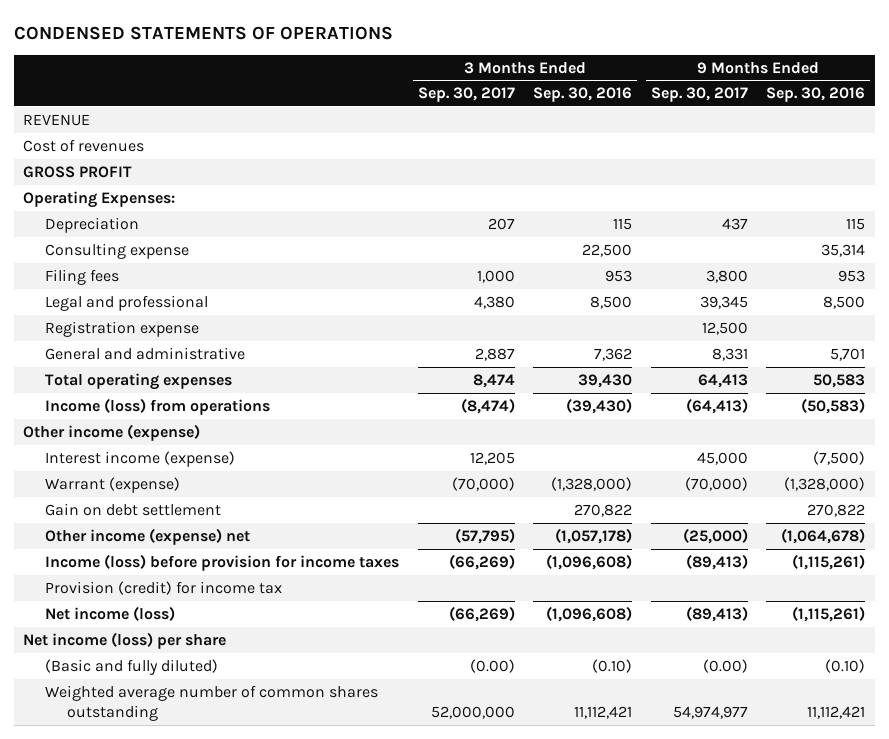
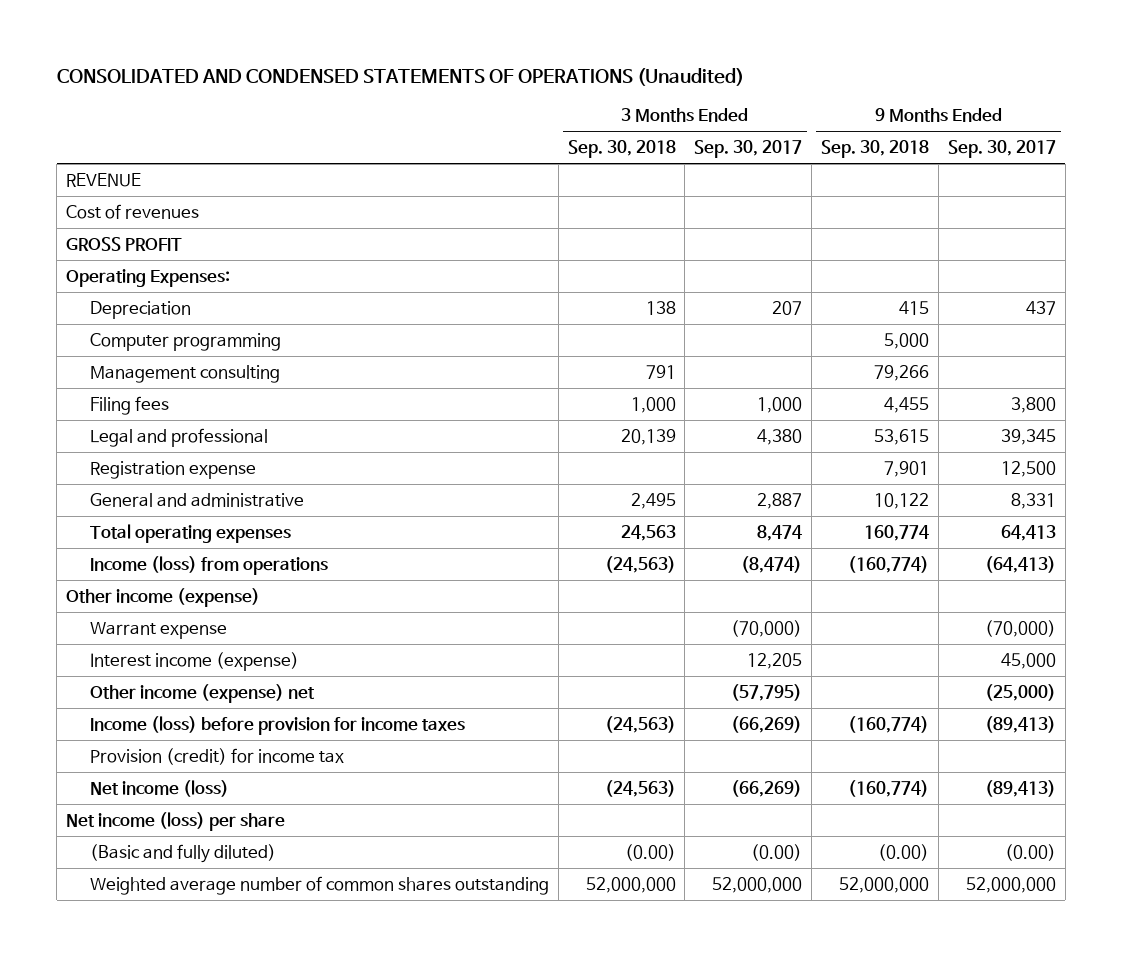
[14,25,394,40] CONDENSED STATEMENTS OF OPERATIONS -> [56,67,744,86] CONSOLIDATED AND CONDENSED STATEMENTS OF OPERATIONS (Unaudited)
[533,87,633,103] Sep. 30, 2016 -> none
[766,87,866,103] Sep. 30, 2016 -> none
none -> [567,140,676,159] Sep. 30, 2018
none -> [821,140,930,159] Sep. 30, 2018
[45,242,190,259] Consulting expense -> none
none -> [89,332,281,351] Computer programming
none -> [89,364,280,383] Management consulting
none -> [89,621,227,639] Warrant expense
[45,476,181,493] Warrant (expense) -> none
[45,502,222,516] Gain on debt settlement -> none
[672,706,748,720] 54,974,977 -> [965,876,1056,893] 52,000,000

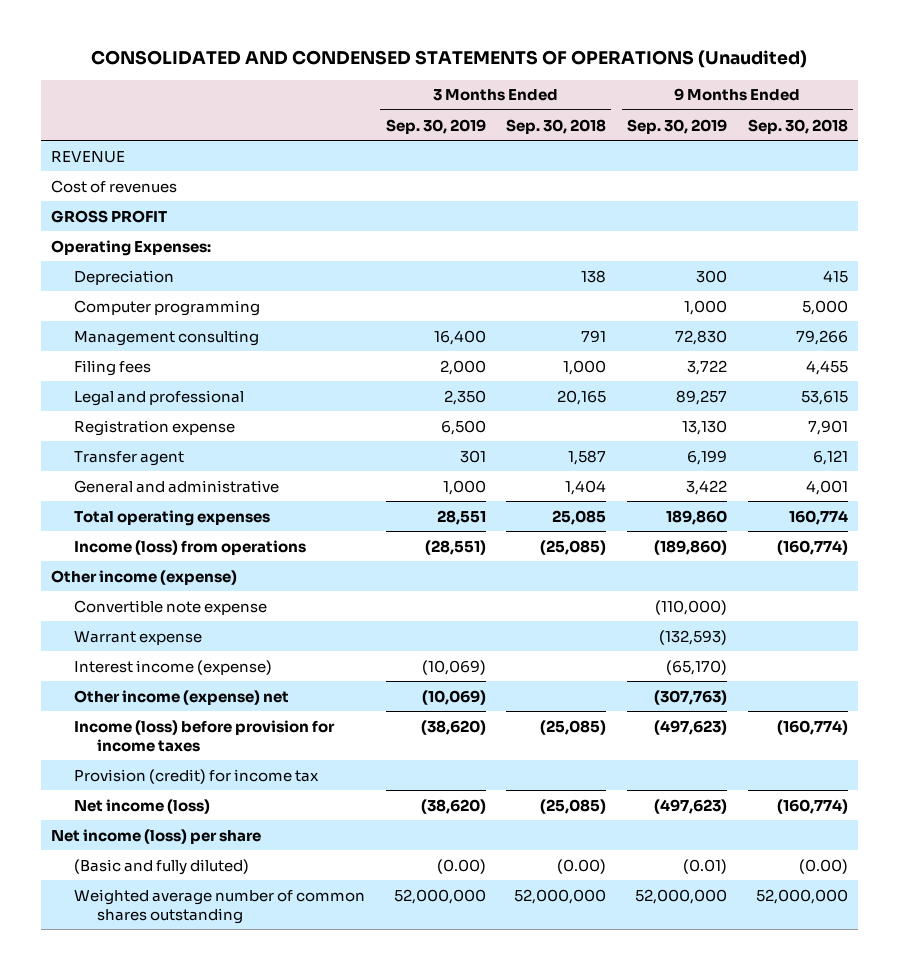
[694,140,803,159] Sep. 30, 2017 -> none
[947,140,1056,159] Sep. 30, 2017 -> none
none -> [385,118,486,134] Sep. 30, 2019
none -> [626,118,727,134] Sep. 30, 2019
[620,428,676,445] 20,139 -> [557,389,607,405] 20,165
none -> [73,450,184,466] Transfer agent
[630,492,676,509] 2,495 -> [565,479,607,495] 1,404
[874,492,930,509] 10,122 -> [805,479,848,495] 4,001
[620,524,676,541] 24,563 -> [552,509,607,525] 25,085
[604,555,676,573] (24,563) -> [540,539,607,555] (25,085)
none -> [73,599,267,615] Convertible note expense
[604,715,676,733] (24,563) -> [540,719,607,735] (25,085)
[604,779,676,797] (24,563) -> [540,798,607,814] (25,085)

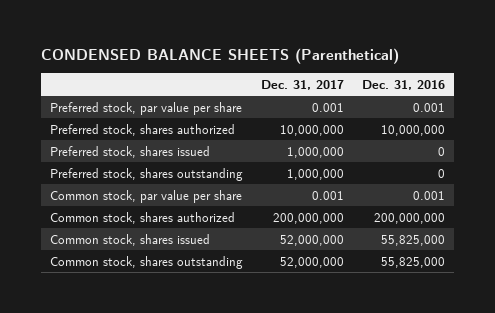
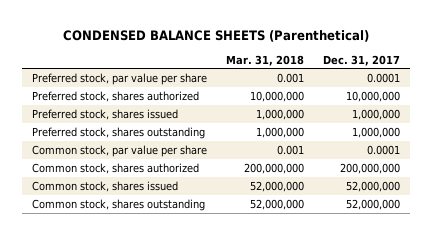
[361,79,445,90] Dec. 31, 2016 -> none
none -> [226,54,305,66] Mar. 31, 2018
[311,102,344,112] 0.001 -> [367,72,401,83] 0.0001
[311,190,344,200] 0.001 -> [367,144,401,155] 0.0001

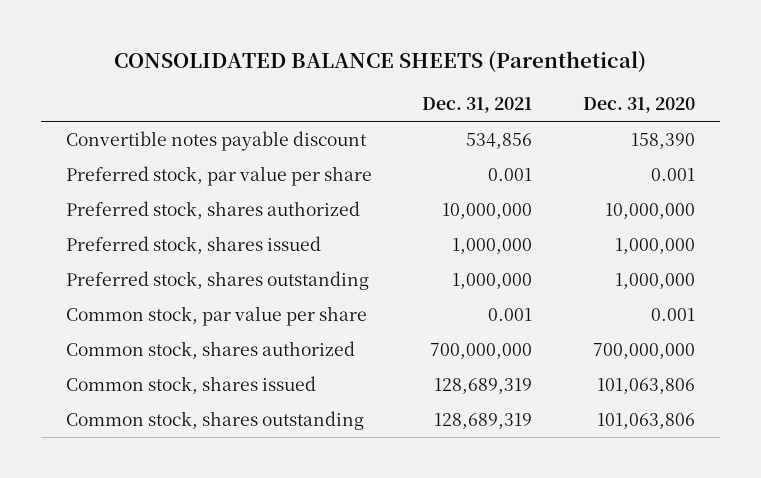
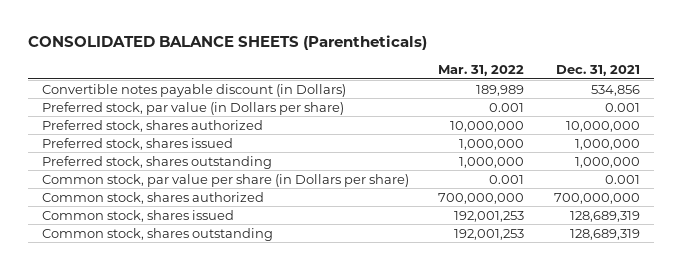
[114,51,647,74] CONSOLIDATED BALANCE SHEETS (Parenthetical) -> [27,35,427,51] CONSOLIDATED BALANCE SHEETS (Parentheticals)
[582,97,695,114] Dec. 31, 2020 -> none
none -> [438,65,525,77] Mar. 31, 2022
[66,131,368,152] Convertible notes payable discount -> [42,83,347,97] Convertible notes payable discount (in Dollars)
[66,166,373,187] Preferred stock, par value per share -> [42,101,345,115] Preferred stock, par value (in Dollars per share)
[66,306,368,327] Common stock, par value per share -> [42,173,410,187] Common stock, par value per share (in Dollars per share)

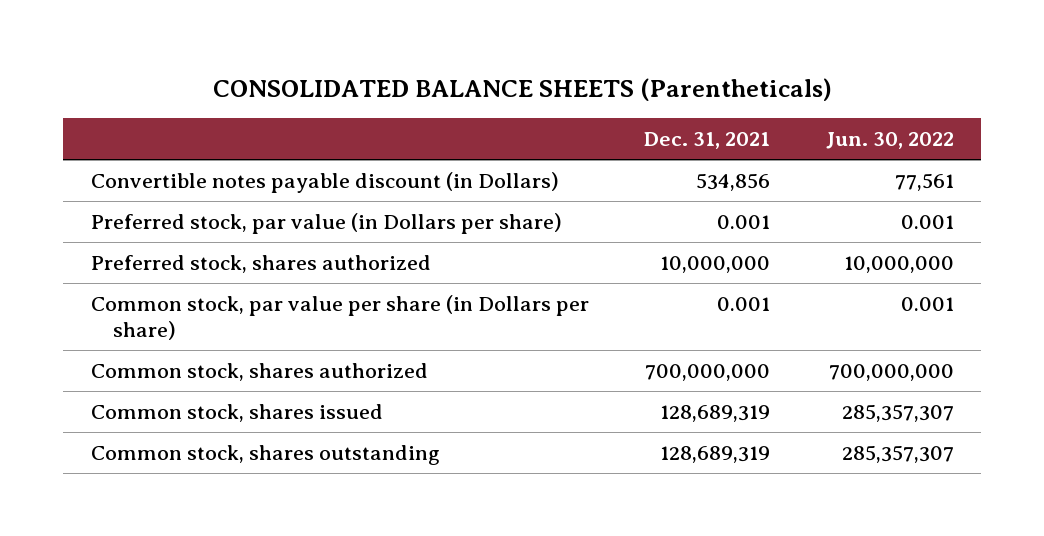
[438,65,525,77] Mar. 31, 2022 -> none
none -> [825,132,954,150] Jun. 30, 2022
[42,137,234,150] Preferred stock, shares issued -> none
[42,155,273,169] Preferred stock, shares outstanding -> none

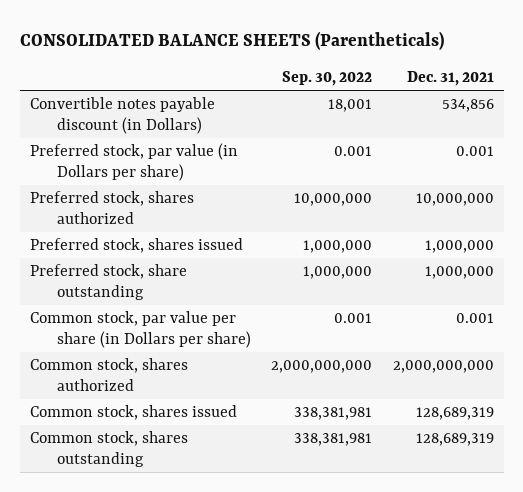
[825,132,954,150] Jun. 30, 2022 -> none
none -> [282,70,373,86] Sep. 30, 2022
none -> [29,238,243,254] Preferred stock, shares issued
none -> [29,264,187,300] Preferred stock, share outstanding
[645,364,771,382] 700,000,000 -> [392,360,494,374] 2,000,000,000

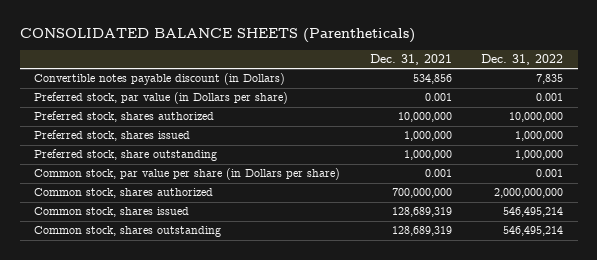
[282,70,373,86] Sep. 30, 2022 -> none
none -> [481,54,564,66] Dec. 31, 2022
[392,360,494,374] 2,000,000,000 -> [391,188,452,199] 700,000,000

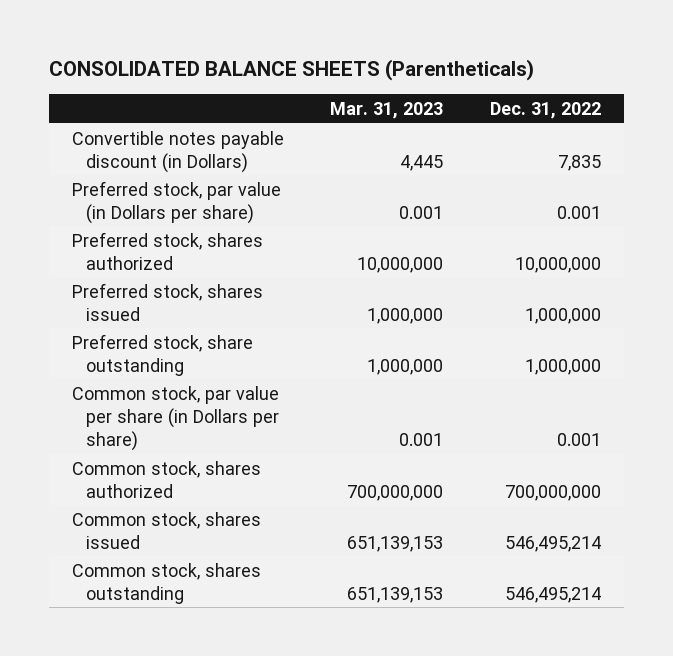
[369,54,452,66] Dec. 31, 2021 -> none
none -> [330,101,444,119] Mar. 31, 2023
[494,188,564,199] 2,000,000,000 -> [504,484,601,501] 700,000,000

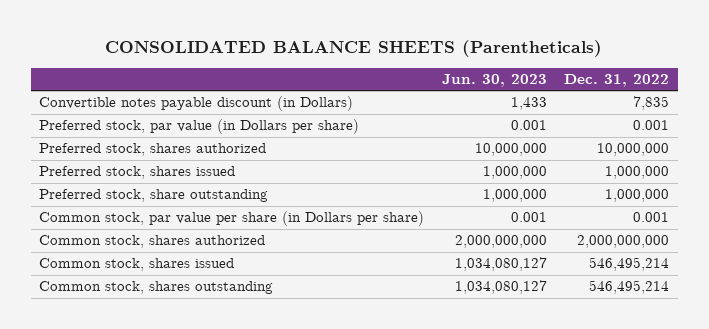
[330,101,444,119] Mar. 31, 2023 -> none
none -> [441,73,547,87] Jun. 30, 2023
[504,484,601,501] 700,000,000 -> [577,235,670,249] 2,000,000,000

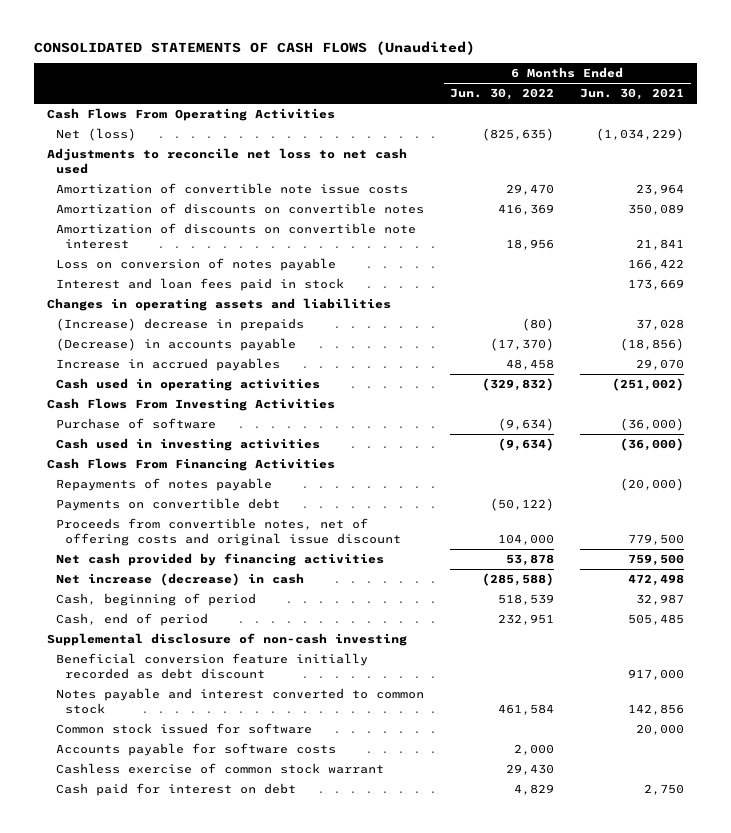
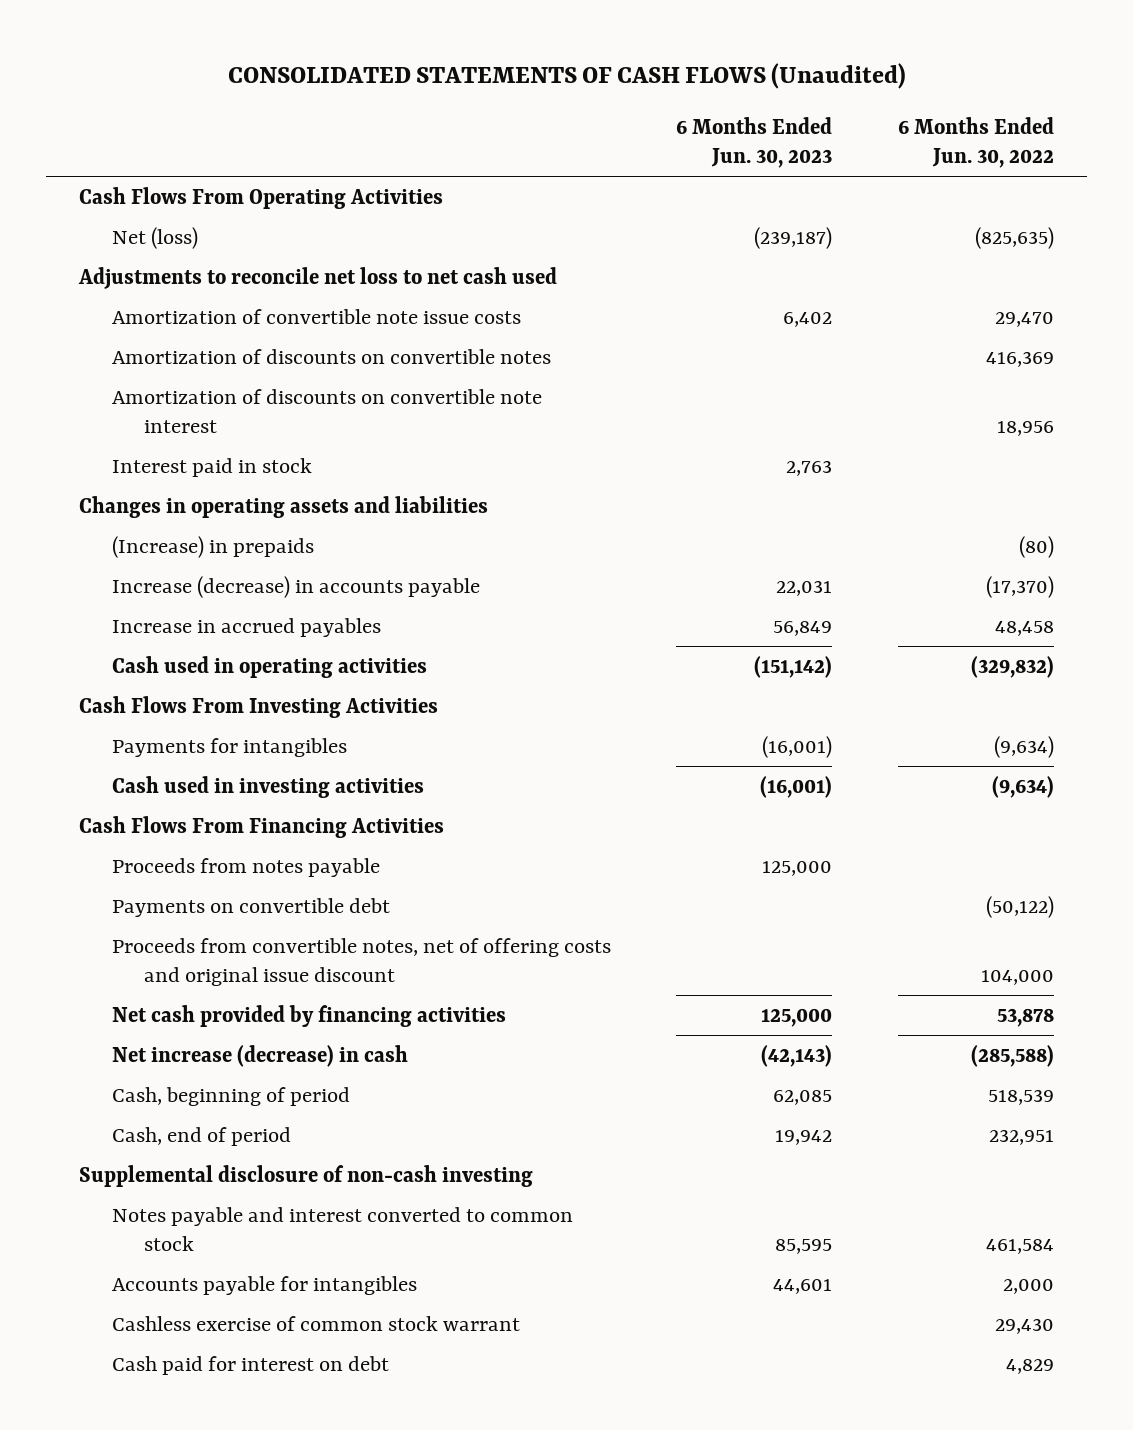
[580,88,685,101] Jun. 30, 2021 -> none
none -> [676,116,833,169] 6 Months Ended Jun. 30, 2023
[56,258,337,272] Loss on conversion of notes payable -> none
[56,278,345,292] Interest and loan fees paid in stock -> [111,457,312,477] Interest paid in stock
[56,318,305,332] (Increase) decrease in prepaids -> [111,535,314,558] (Increase) in prepaids
[56,338,297,352] (Decrease) in accounts payable -> [111,575,480,598] Increase (decrease) in accounts payable
[56,418,217,430] Purchase of software -> [111,737,347,757] Payments for intangibles
[56,478,273,492] Repayments of notes payable -> none
none -> [111,857,380,877] Proceeds from notes payable
[56,653,369,679] Beneficial conversion feature initially recorded as debt discount -> none
[56,723,313,735] Common stock issued for software -> none
[56,743,337,757] Accounts payable for software costs -> [111,1275,417,1295] Accounts payable for intangibles

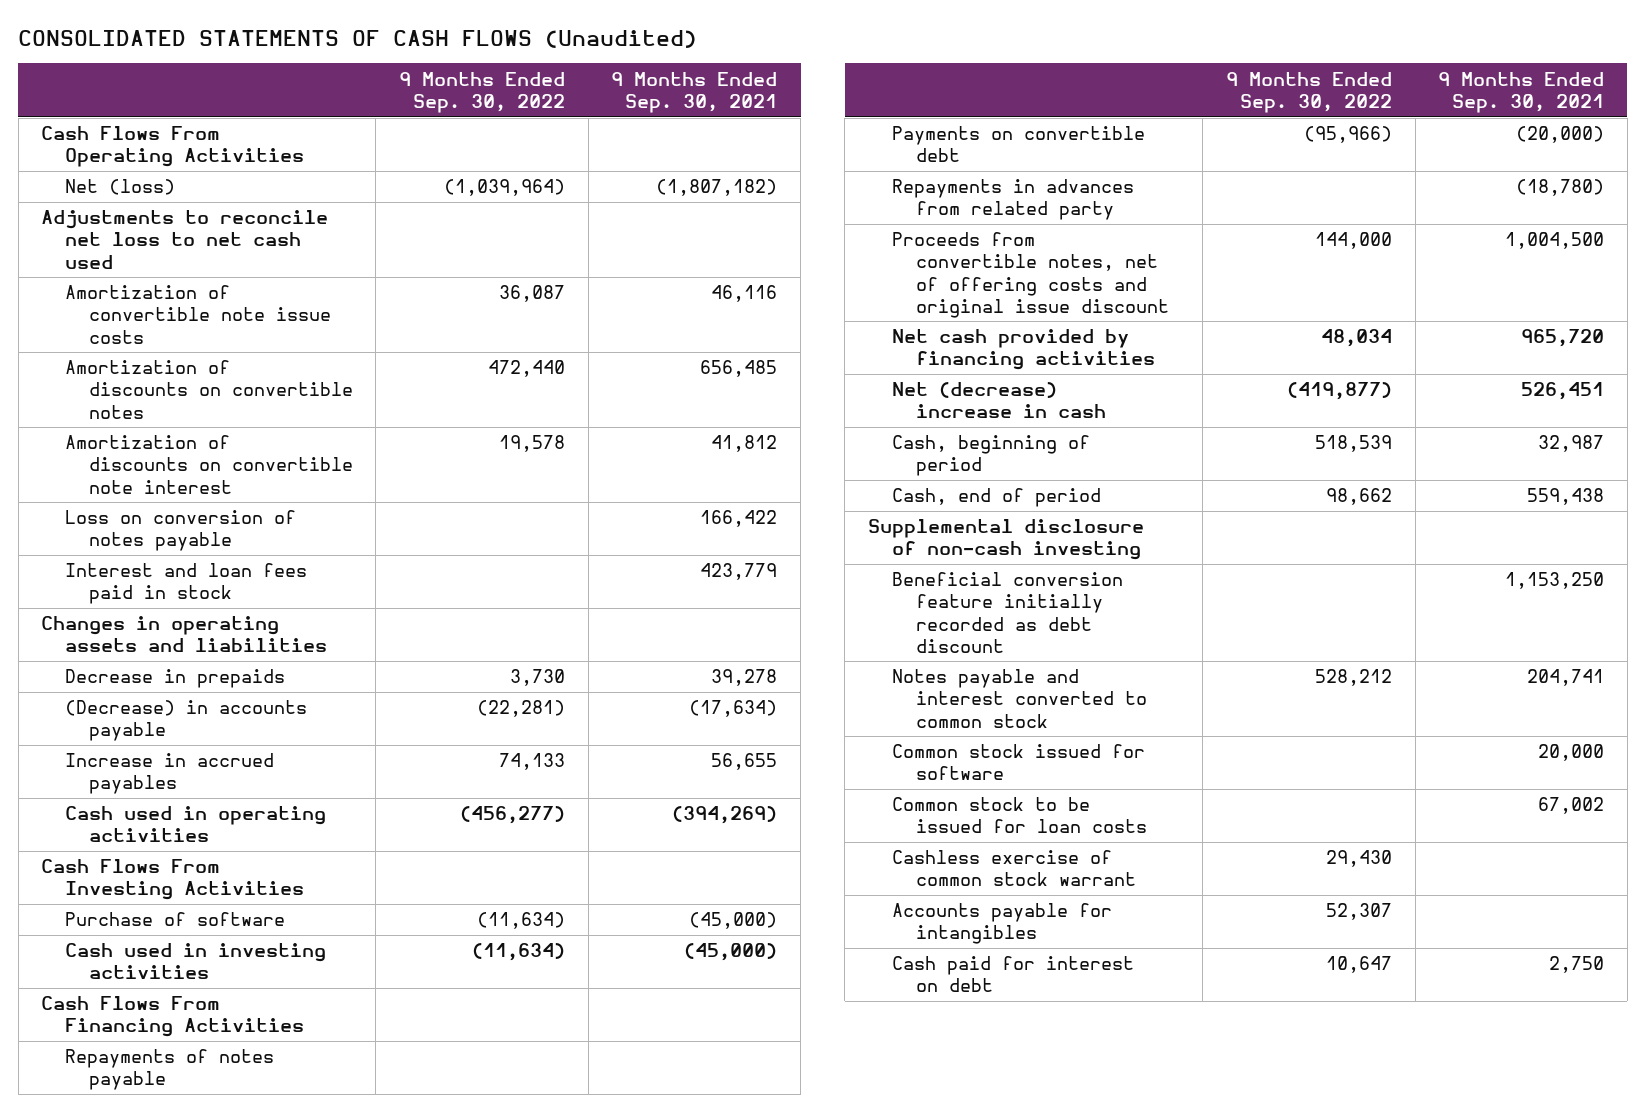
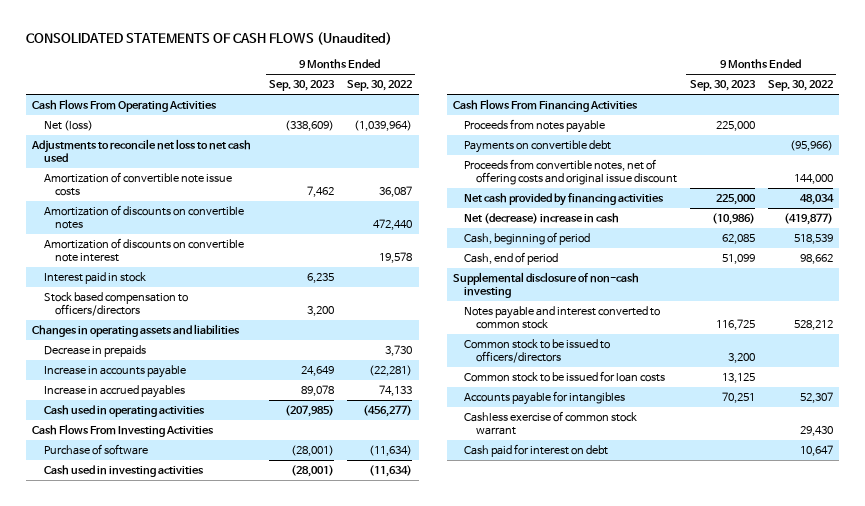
[611,71,778,113] 9 Months Ended Sep. 30, 2021 -> none
none -> [268,80,335,92] Sep. 30, 2023
[65,510,297,552] Loss on conversion of notes payable -> none
[65,563,308,605] Interest and loan fees paid in stock -> [43,271,146,284] Interest paid in stock
none -> [43,291,188,317] Stock based compensation to officers/directors
[65,700,308,742] (Decrease) in accounts payable -> [43,364,186,378] Increase in accounts payable
[65,1049,275,1091] Repayments of notes payable -> none
none -> [464,118,606,133] Proceeds from notes payable
[891,179,1134,221] Repayments in advances from related party -> none
[891,572,1123,653] Beneficial conversion feature initially recorded as debt discount -> none
[891,744,1145,781] Common stock issued for software -> none
none -> [464,338,611,364] Common stock to be issued to officers/directors
[891,850,1136,887] Cashless exercise of common stock warrant -> [464,410,638,436] Cashless exercise of common stock warrant

